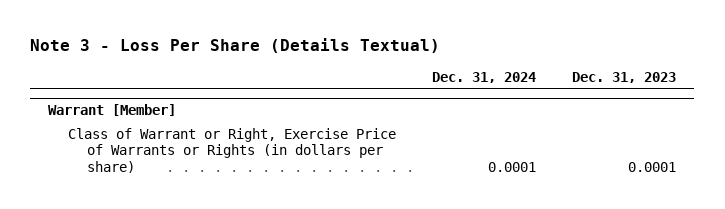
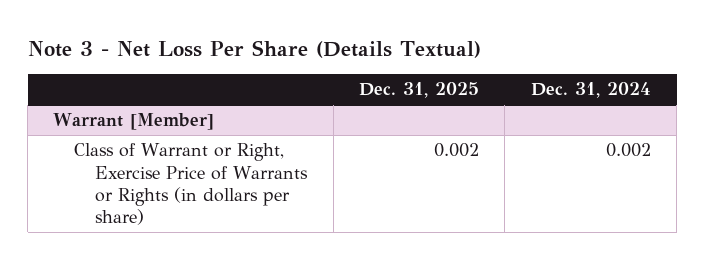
[30,38,441,54] Note 3 - Loss Per Share (Details Textual) -> [27,39,481,58] Note 3 - Net Loss Per Share (Details Textual)
[572,71,677,83] Dec. 31, 2023 -> none
none -> [358,82,479,99] Dec. 31, 2025
[487,161,536,172] 0.0001 -> [605,143,651,158] 0.002

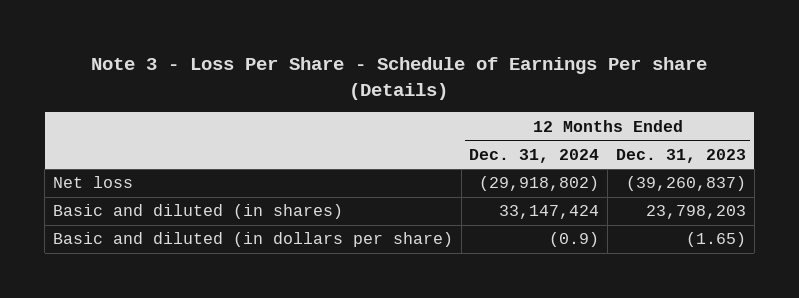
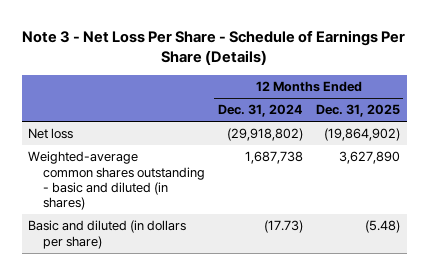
[91,57,708,100] Note 3 - Loss Per Share - Schedule of Earnings Per share (Details) -> [22,29,406,65] Note 3 - Net Loss Per Share - Schedule of Earnings Per Share (Details)
[615,148,746,163] Dec. 31, 2023 -> none
none -> [316,104,401,118] Dec. 31, 2025
[52,204,343,220] Basic and diluted (in shares) -> [28,151,205,211] Weighted-average common shares outstanding - basic and diluted (in shares)
[499,205,600,220] 33,147,424 -> [244,151,303,165] 1,687,738
[549,232,600,248] (0.9) -> [263,220,303,234] (17.73)

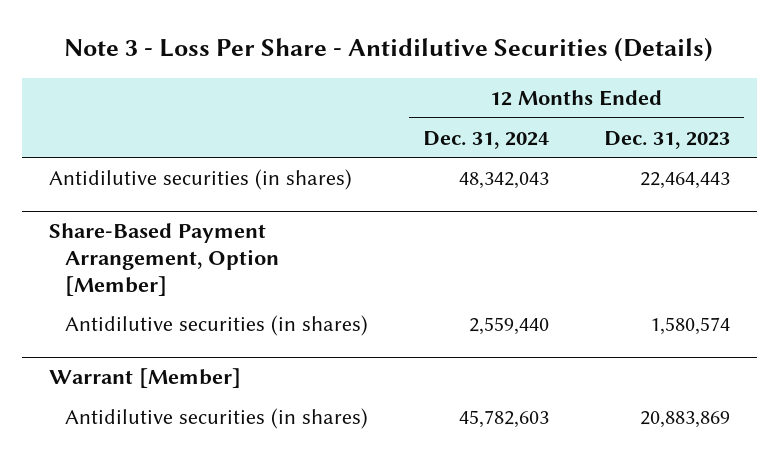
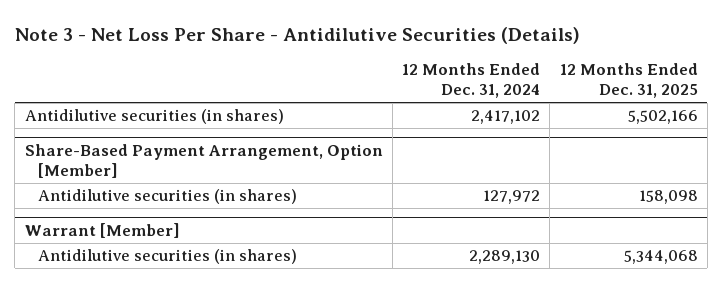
[64,36,714,62] Note 3 - Loss Per Share - Antidilutive Securities (Details) -> [14,26,580,44] Note 3 - Net Loss Per Share - Antidilutive Securities (Details)
[603,130,730,149] Dec. 31, 2023 -> none
none -> [559,63,698,99] 12 Months Ended Dec. 31, 2025
[458,172,549,190] 48,342,043 -> [471,110,541,125] 2,417,102
[468,317,549,336] 2,559,440 -> [483,190,541,205] 127,972
[458,410,549,429] 45,782,603 -> [469,250,541,265] 2,289,130

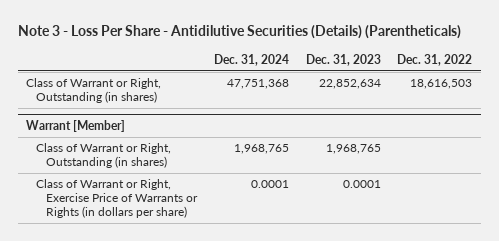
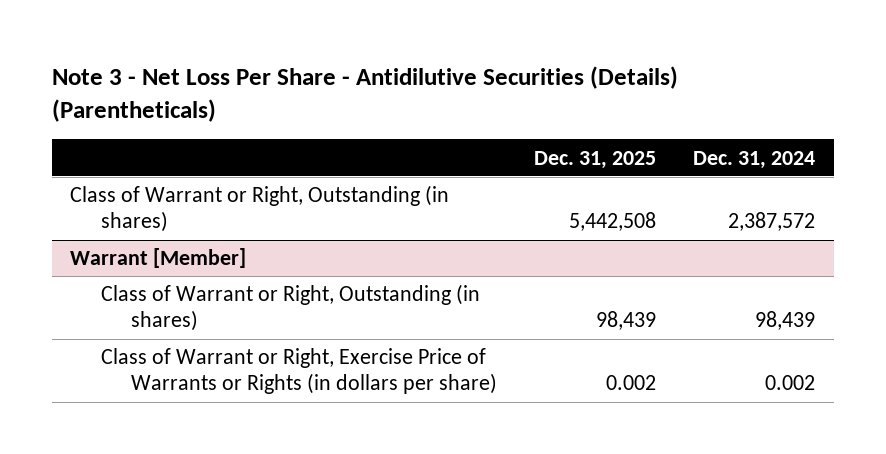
[17,25,461,40] Note 3 - Loss Per Share - Antidilutive Securities (Details) (Parentheticals) -> [51,65,678,123] Note 3 - Net Loss Per Share - Antidilutive Securities (Details) (Parentheticals)
[305,53,381,66] Dec. 31, 2023 -> none
[397,53,473,66] Dec. 31, 2022 -> none
none -> [534,150,657,169] Dec. 31, 2025
[226,79,289,90] 47,751,368 -> [728,212,816,232] 2,387,572
[233,144,289,155] 1,968,765 -> [755,311,816,331] 98,439
[250,180,289,189] 0.0001 -> [765,375,816,391] 0.002

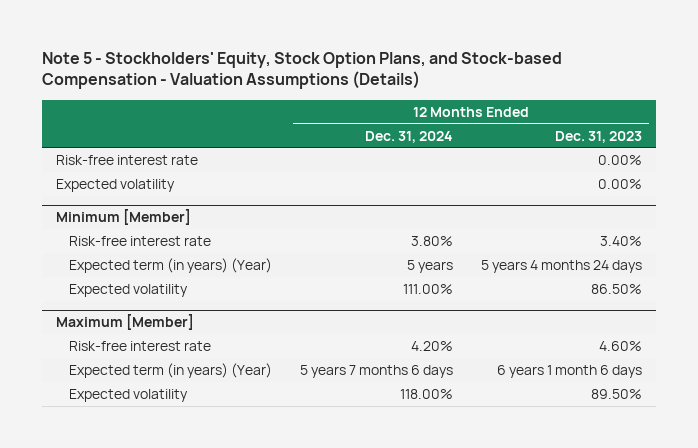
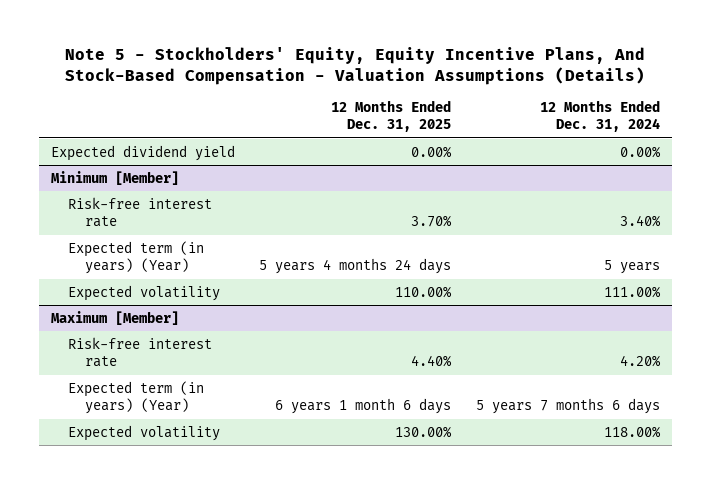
[41,51,562,90] Note 5 - Stockholders' Equity, Stock Option Plans, and Stock-based Compensation - Valuation Assumptions (Details) -> [65,47,646,85] Note 5 - Stockholders' Equity, Equity Incentive Plans, And Stock-Based Compensation - Valuation Assumptions (Details)
[555,130,643,143] Dec. 31, 2023 -> none
none -> [331,99,452,133] 12 Months Ended Dec. 31, 2025
[55,155,198,166] Risk-free interest rate -> none
[55,179,175,193] Expected volatility -> none
none -> [51,144,236,161] Expected dividend yield
[410,236,453,247] 3.80% -> [619,215,661,228] 3.40%

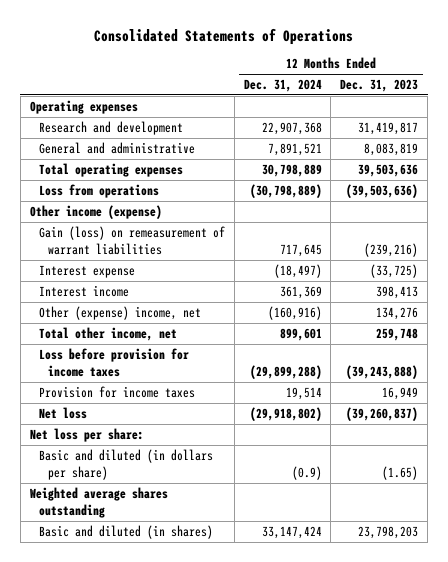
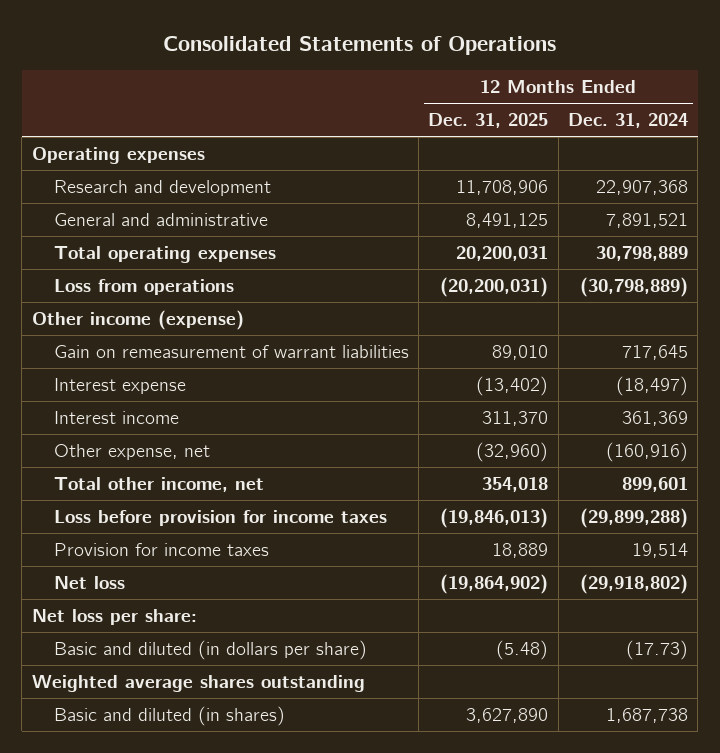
[340,79,419,93] Dec. 31, 2023 -> none
none -> [428,113,549,129] Dec. 31, 2025
[38,225,225,255] Gain (loss) on remeasurement of warrant liabilities -> [53,345,409,359] Gain on remeasurement of warrant liabilities
[38,305,201,320] Other (expense) income, net -> [53,444,210,461] Other expense, net
[291,465,322,480] (0.9) -> [625,640,688,661] (17.73)
[261,525,322,539] 33,147,424 -> [605,708,688,724] 1,687,738

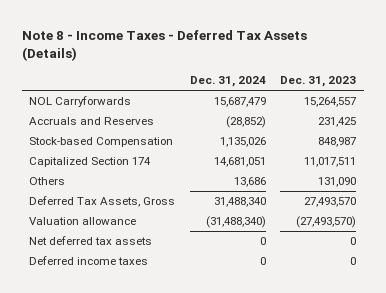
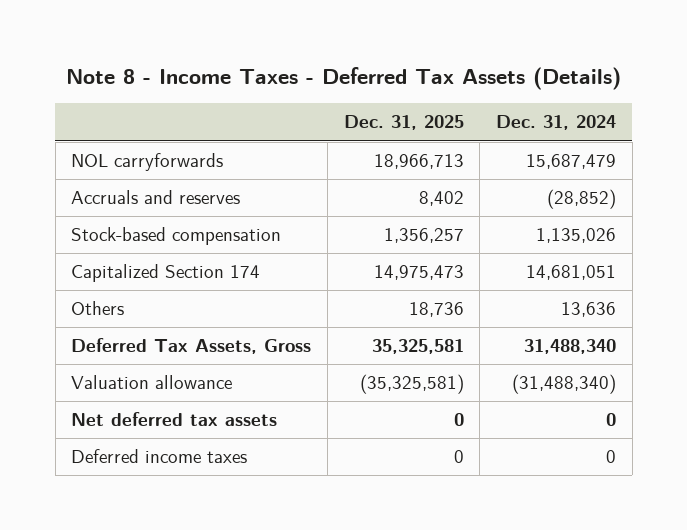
[280,76,357,88] Dec. 31, 2023 -> none
none -> [343,115,464,131] Dec. 31, 2025
[29,96,132,108] NOL Carryforwards -> [71,153,224,172] NOL carryforwards
[29,117,155,126] Accruals and Reserves -> [71,190,241,205] Accruals and reserves
[29,137,174,148] Stock-based Compensation -> [71,227,282,246] Stock-based compensation
[233,177,266,188] 13,686 -> [560,302,616,318] 13,636

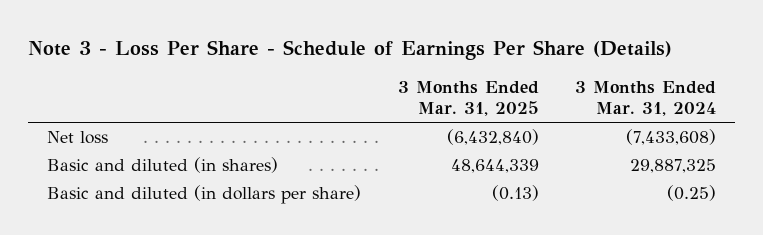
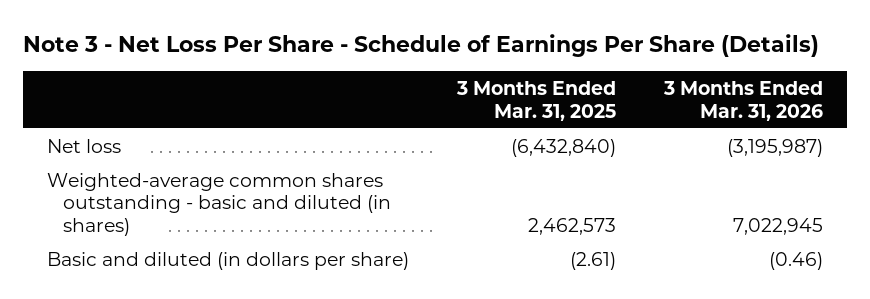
[28,40,673,61] Note 3 - Loss Per Share - Schedule of Earnings Per Share (Details) -> [22,34,819,58] Note 3 - Net Loss Per Share - Schedule of Earnings Per Share (Details)
[575,80,717,117] 3 Months Ended Mar. 31, 2024 -> none
none -> [663,80,824,121] 3 Months Ended Mar. 31, 2026
[46,157,278,174] Basic and diluted (in shares) -> [46,172,392,237] Weighted-average common shares outstanding - basic and diluted (in shares)
[450,159,539,174] 48,644,339 -> [528,218,617,236] 2,462,573
[491,185,539,202] (0.13) -> [570,251,617,270] (2.61)

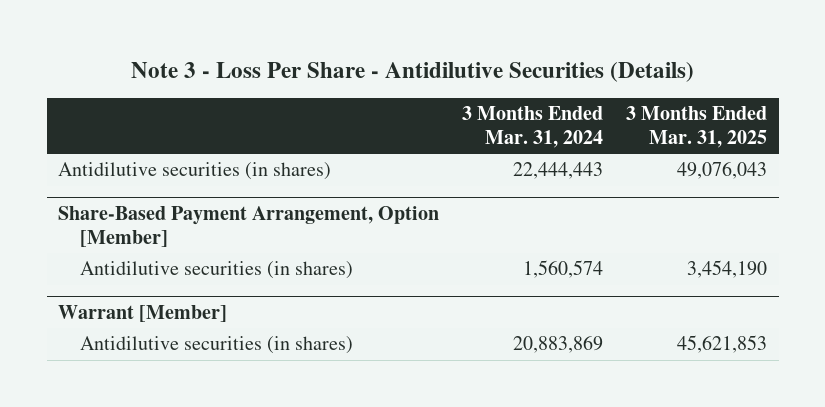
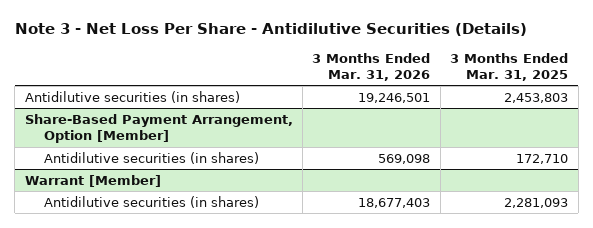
[130,61,694,82] Note 3 - Loss Per Share - Antidilutive Securities (Details) -> [14,23,527,37] Note 3 - Net Loss Per Share - Antidilutive Securities (Details)
[462,106,604,148] 3 Months Ended Mar. 31, 2024 -> none
none -> [312,52,431,81] 3 Months Ended Mar. 31, 2026
[677,161,768,180] 49,076,043 -> [504,92,569,103] 2,453,803
[687,260,768,279] 3,454,190 -> [516,153,569,164] 172,710
[677,335,768,354] 45,621,853 -> [504,197,569,208] 2,281,093

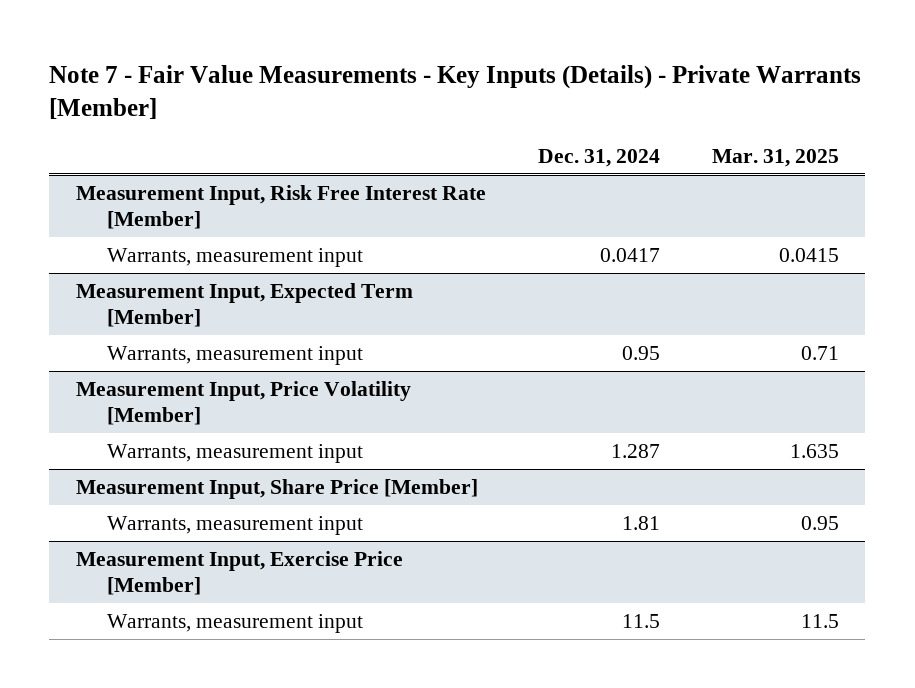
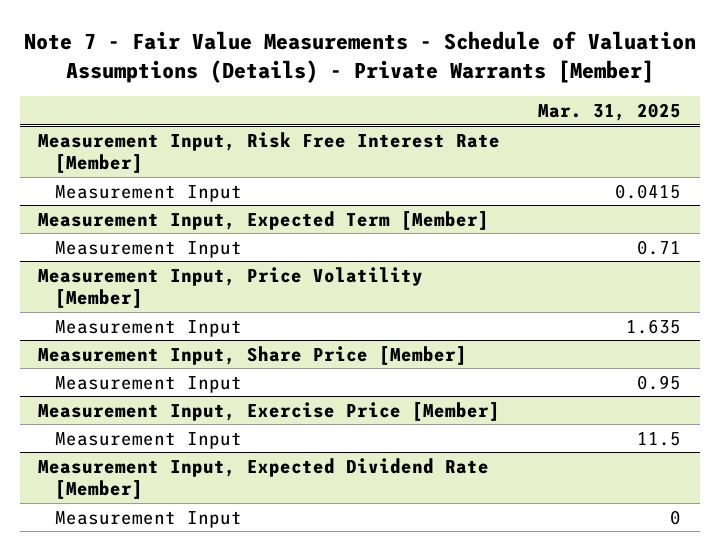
[49,64,862,120] Note 7 - Fair Value Measurements - Key Inputs (Details) - Private Warrants [Member] -> [23,30,696,83] Note 7 - Fair Value Measurements - Schedule of Valuation Assumptions (Details) - Private Warrants [Member]
[537,148,660,167] Dec. 31, 2024 -> none
[107,247,364,267] Warrants, measurement input -> [54,184,242,202] Measurement Input
[107,345,364,365] Warrants, measurement input -> [54,240,242,258] Measurement Input
[107,443,364,463] Warrants, measurement input -> [54,319,242,337] Measurement Input
[107,515,364,535] Warrants, measurement input -> [54,375,242,393] Measurement Input
[107,613,364,633] Warrants, measurement input -> [54,431,242,449] Measurement Input
none -> [38,457,490,499] Measurement Input, Expected Dividend Rate [Member]
none -> [54,510,242,528] Measurement Input

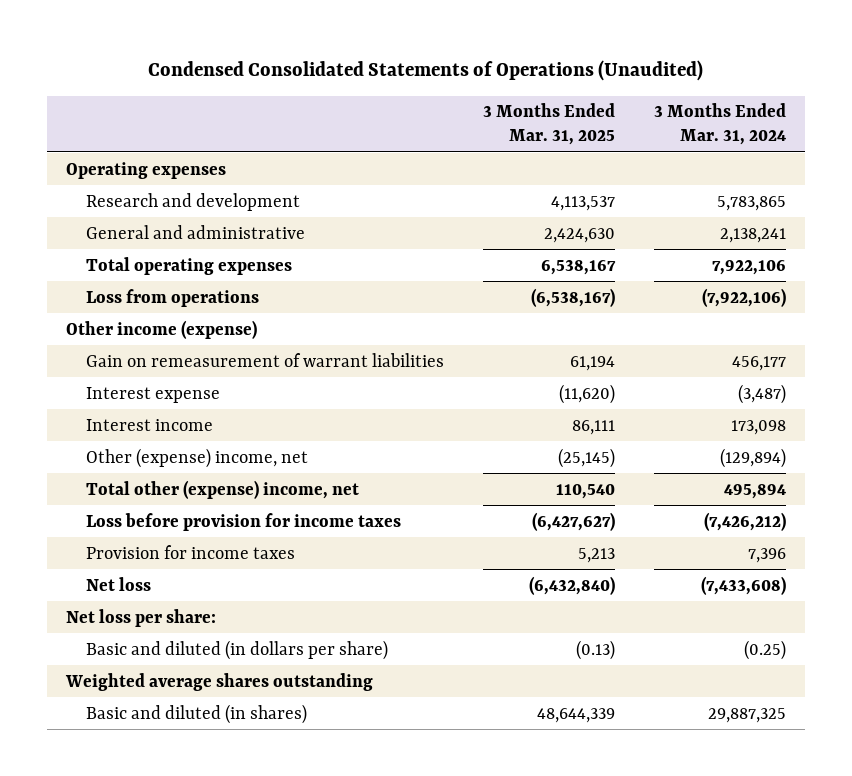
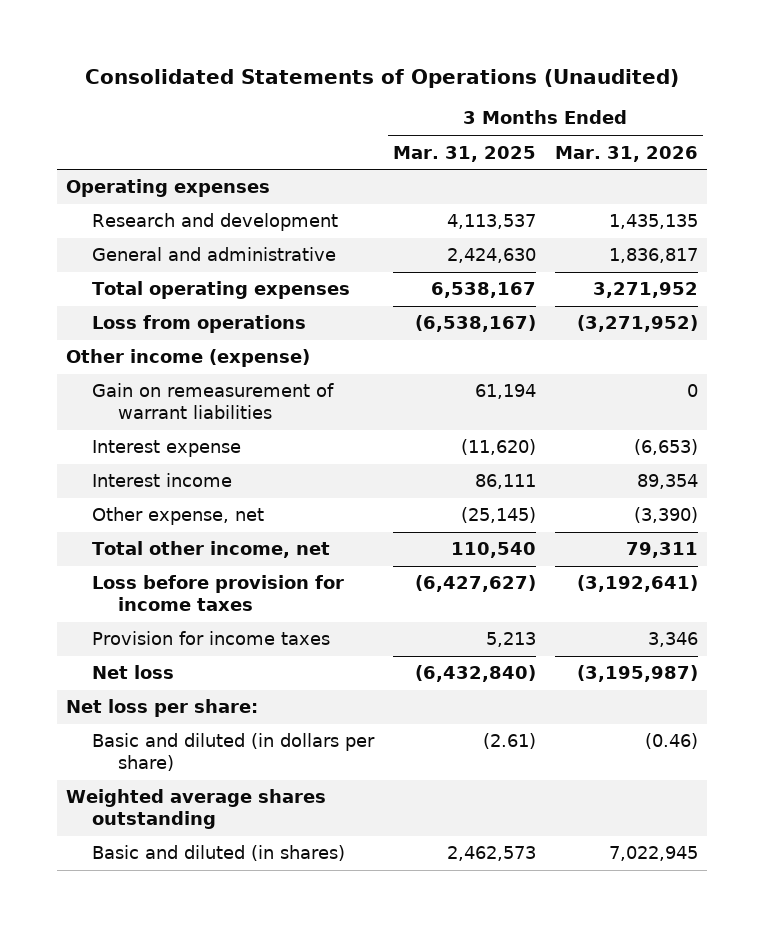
[147,60,703,82] Condensed Consolidated Statements of Operations (Unaudited) -> [85,68,680,88] Consolidated Statements of Operations (Unaudited)
[653,103,786,145] 3 Months Ended Mar. 31, 2024 -> none
none -> [554,145,698,162] Mar. 31, 2026
[86,447,309,468] Other (expense) income, net -> [92,507,265,526] Other expense, net
[86,479,360,499] Total other (expense) income, net -> [92,541,331,559] Total other income, net
[575,639,615,660] (0.13) -> [482,733,536,750] (2.61)
[536,707,615,723] 48,644,339 -> [446,846,536,862] 2,462,573

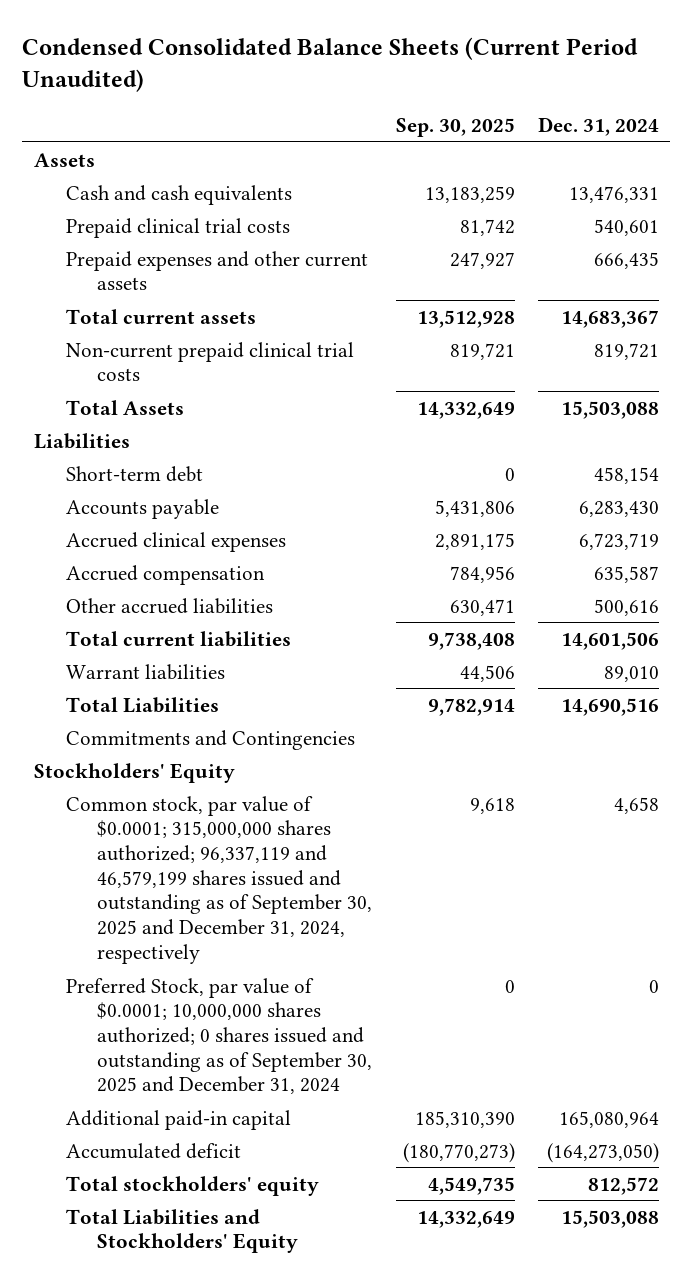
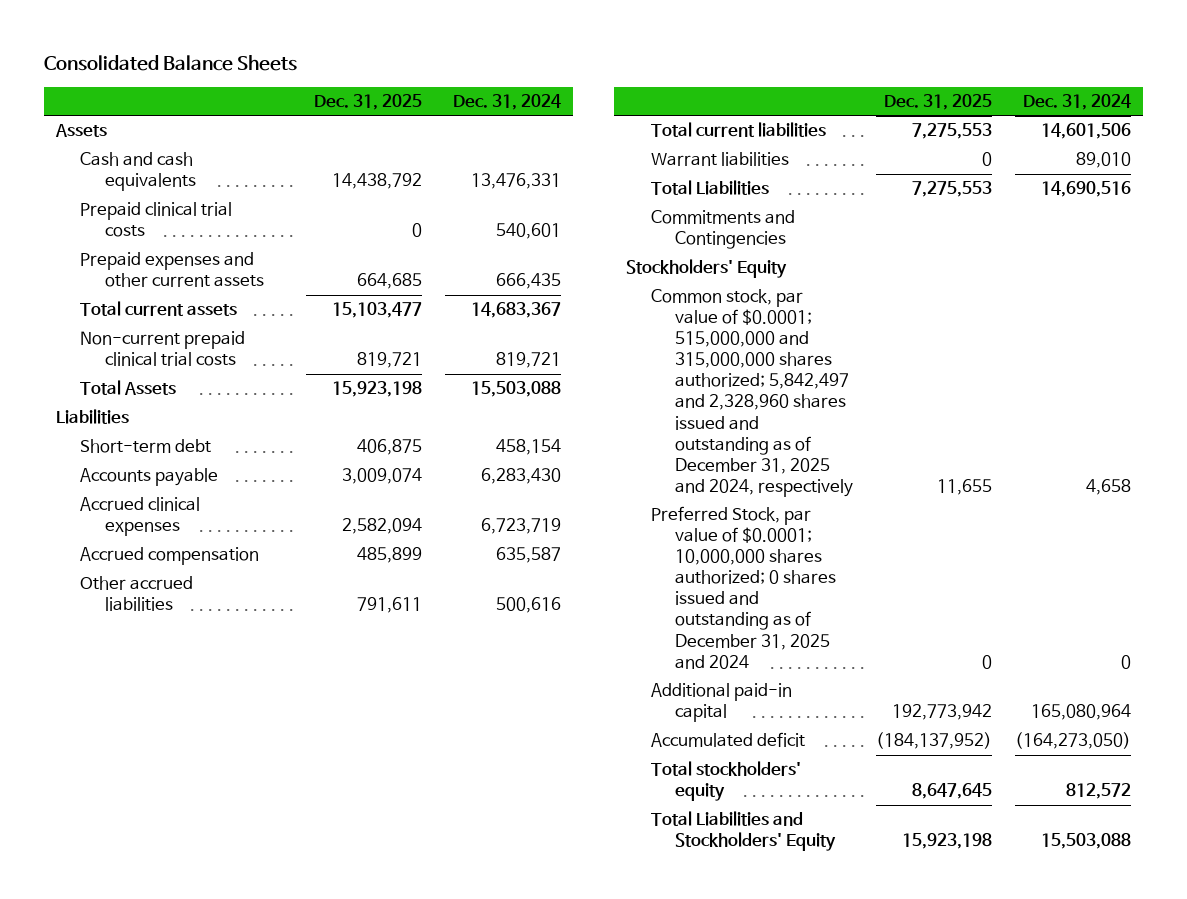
[22,36,639,93] Condensed Consolidated Balance Sheets (Current Period Unaudited) -> [44,54,298,71] Consolidated Balance Sheets
[395,117,515,137] Sep. 30, 2025 -> none
none -> [313,93,422,110] Dec. 31, 2025
[65,795,373,964] Common stock, par value of $0.0001; 315,000,000 shares authorized; 96,337,119 and 46,579,199 shares issued and outstanding as of September 30, 2025 and December 31, 2024, respectively -> [650,289,854,497] Common stock, par value of $0.0001; 515,000,000 and 315,000,000 shares authorized; 5,842,497 and 2,328,960 shares issued and outstanding as of December 31, 2025 and 2024, respectively
[65,977,373,1095] Preferred Stock, par value of $0.0001; 10,000,000 shares authorized; 0 shares issued and outstanding as of September 30, 2025 and December 31, 2024 -> [650,506,837,669] Preferred Stock, par value of $0.0001; 10,000,000 shares authorized; 0 shares issued and outstanding as of December 31, 2025 and 2024

